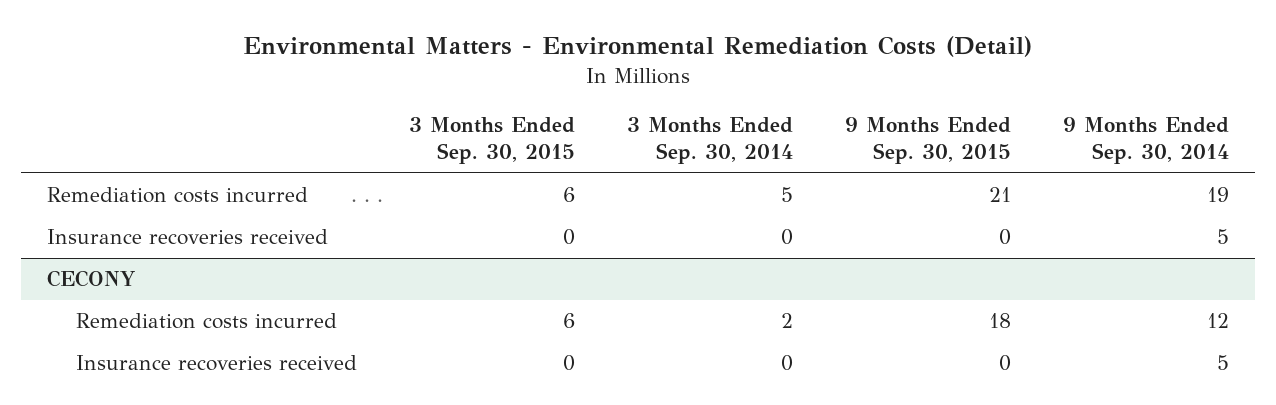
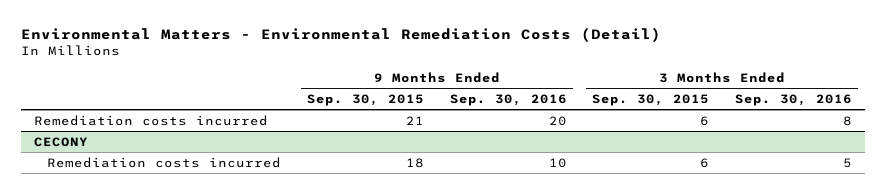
[626,117,793,165] 3 Months Ended Sep. 30, 2014 -> none
[1062,117,1229,165] 9 Months Ended Sep. 30, 2014 -> none
none -> [449,93,567,106] Sep. 30, 2016
none -> [735,93,853,106] Sep. 30, 2016
[47,229,329,246] Insurance recoveries received -> none
[75,355,357,372] Insurance recoveries received -> none

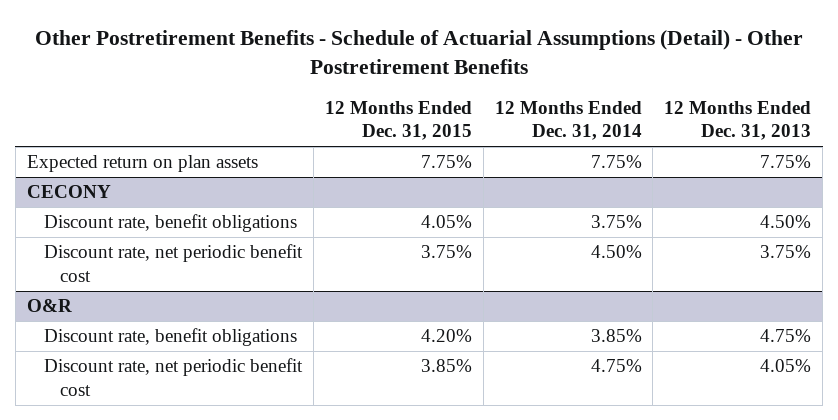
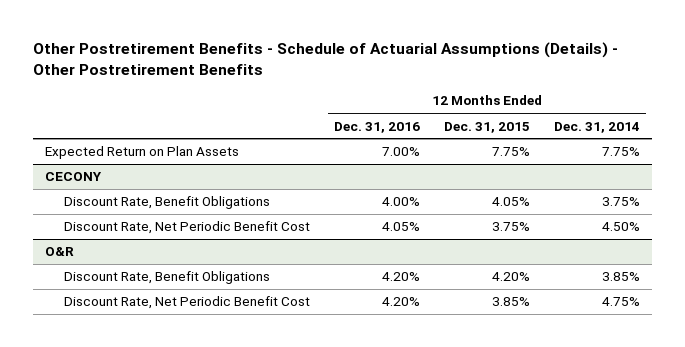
[35,29,804,74] Other Postretirement Benefits - Schedule of Actuarial Assumptions (Detail) - Other Postretirement Benefits -> [33,41,619,75] Other Postretirement Benefits - Schedule of Actuarial Assumptions (Details) - Other Postretirement Benefits
[664,100,812,141] 12 Months Ended Dec. 31, 2013 -> none
none -> [334,121,421,133] Dec. 31, 2016
[26,155,258,173] Expected return on plan assets -> [45,146,240,160] Expected Return on Plan Assets
[43,214,297,233] Discount rate, benefit obligations -> [64,196,271,210] Discount Rate, Benefit Obligations
[43,244,303,282] Discount rate, net periodic benefit cost -> [64,221,311,235] Discount Rate, Net Periodic Benefit Cost
[43,328,297,347] Discount rate, benefit obligations -> [64,271,271,285] Discount Rate, Benefit Obligations
[43,358,303,396] Discount rate, net periodic benefit cost -> [64,296,311,310] Discount Rate, Net Periodic Benefit Cost

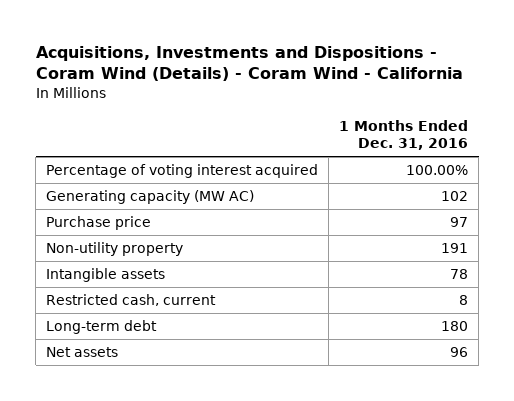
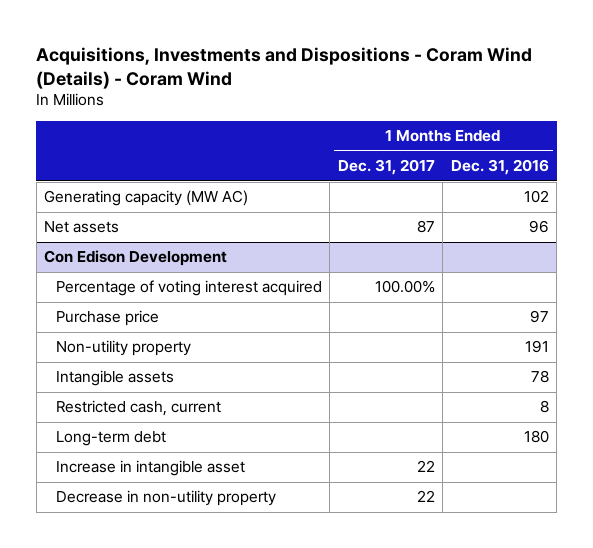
[35,45,463,82] Acquisitions, Investments and Dispositions - Coram Wind (Details) - Coram Wind - California -> [36,46,533,89] Acquisitions, Investments and Dispositions - Coram Wind (Details) - Coram Wind
none -> [337,159,435,176] Dec. 31, 2017
[46,164,319,179] Percentage of voting interest acquired -> none
[46,347,119,358] Net assets -> [44,221,120,234] Net assets
none -> [44,250,228,267] Con Edison Development
none -> [55,280,322,297] Percentage of voting interest acquired
none -> [55,460,245,477] Increase in intangible asset
none -> [55,490,276,507] Decrease in non-utility property

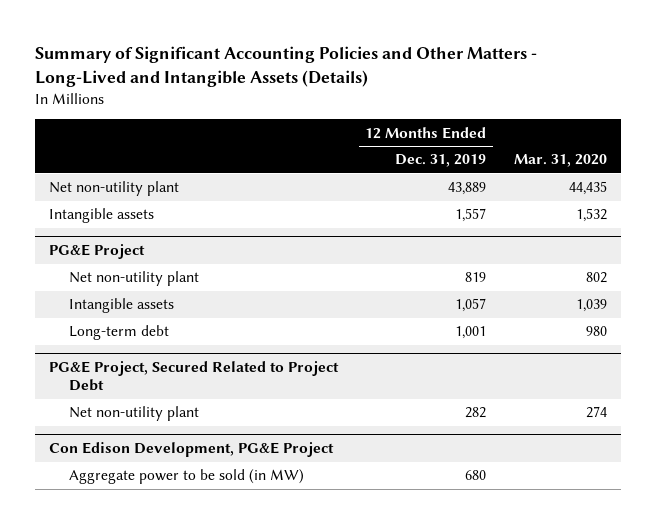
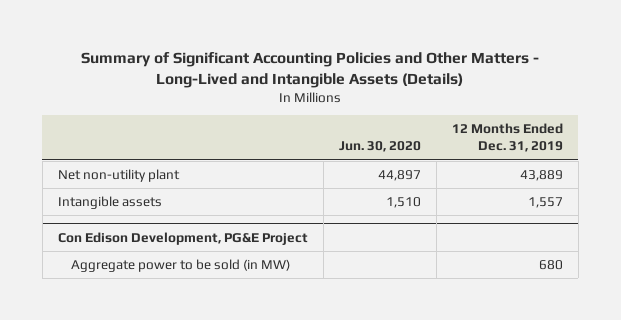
[513,154,607,168] Mar. 31, 2020 -> none
none -> [338,141,421,153] Jun. 30, 2020
[48,244,145,260] PG&E Project -> none
[68,271,199,287] Net non-utility plant -> none
[68,298,174,314] Intangible assets -> none
[68,325,169,341] Long-term debt -> none
[48,361,339,392] PG&E Project, Secured Related to Project Debt -> none
[68,406,199,422] Net non-utility plant -> none

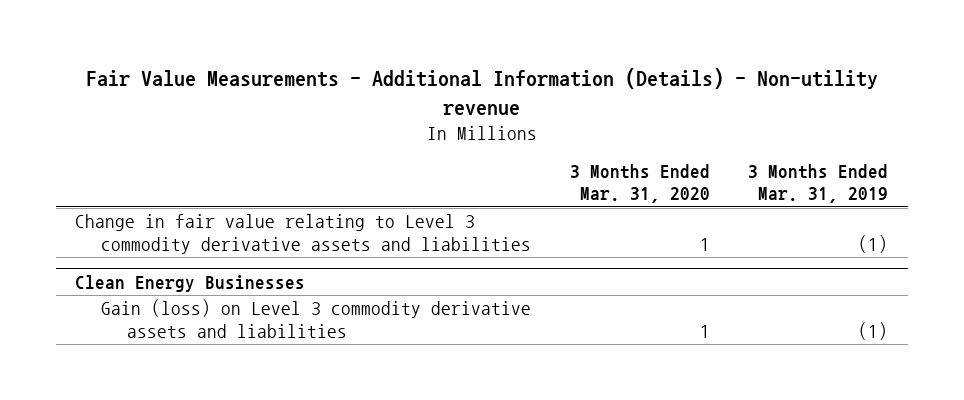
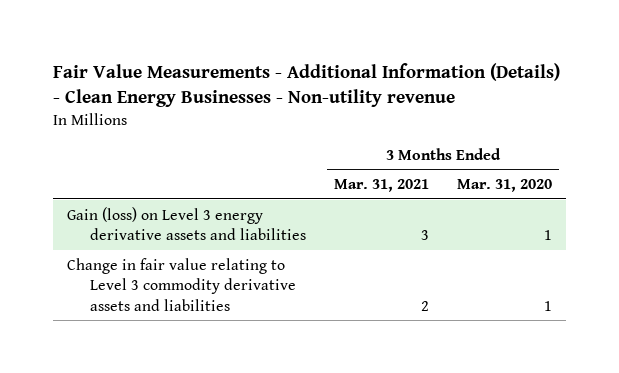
[85,67,878,115] Fair Value Measurements - Additional Information (Details) - Non-utility revenue -> [53,62,561,107] Fair Value Measurements - Additional Information (Details) - Clean Energy Businesses - Non-utility revenue
[748,164,889,204] 3 Months Ended Mar. 31, 2019 -> none
none -> [334,179,430,193] Mar. 31, 2021
none -> [67,206,307,241] Gain (loss) on Level 3 energy derivative assets and liabilities
[75,274,306,292] Clean Energy Businesses -> none
[100,299,531,338] Gain (loss) on Level 3 commodity derivative assets and liabilities -> none

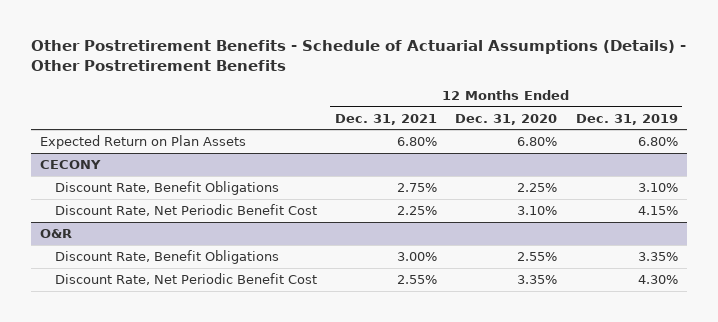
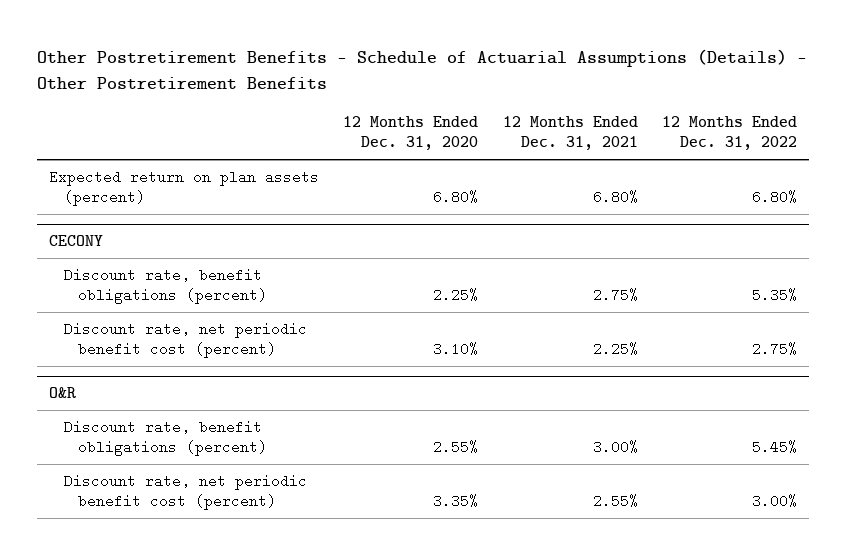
[575,113,678,125] Dec. 31, 2019 -> none
none -> [662,116,798,151] 12 Months Ended Dec. 31, 2022
[40,135,247,150] Expected Return on Plan Assets -> [49,169,320,207] Expected return on plan assets (percent)
[54,181,279,196] Discount Rate, Benefit Obligations -> [63,267,268,305] Discount rate, benefit obligations (percent)
[54,204,317,217] Discount Rate, Net Periodic Benefit Cost -> [63,321,307,359] Discount rate, net periodic benefit cost (percent)
[54,250,279,265] Discount Rate, Benefit Obligations -> [63,419,268,457] Discount rate, benefit obligations (percent)
[54,273,317,286] Discount Rate, Net Periodic Benefit Cost -> [63,473,307,511] Discount rate, net periodic benefit cost (percent)

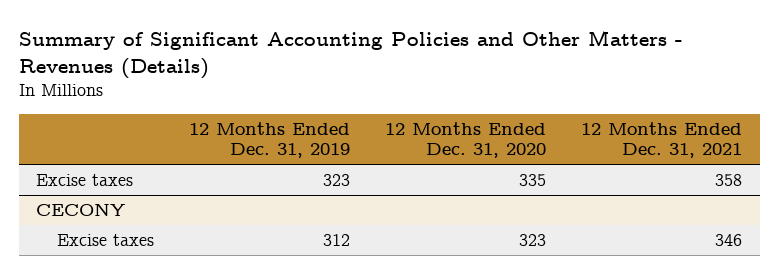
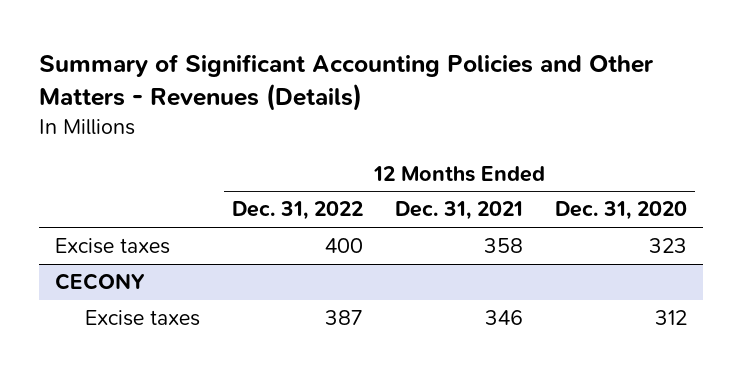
[189,121,351,159] 12 Months Ended Dec. 31, 2019 -> none
none -> [231,201,363,221] Dec. 31, 2022
[519,173,547,186] 335 -> [649,238,688,254] 323
[519,233,547,246] 323 -> [655,310,688,326] 312

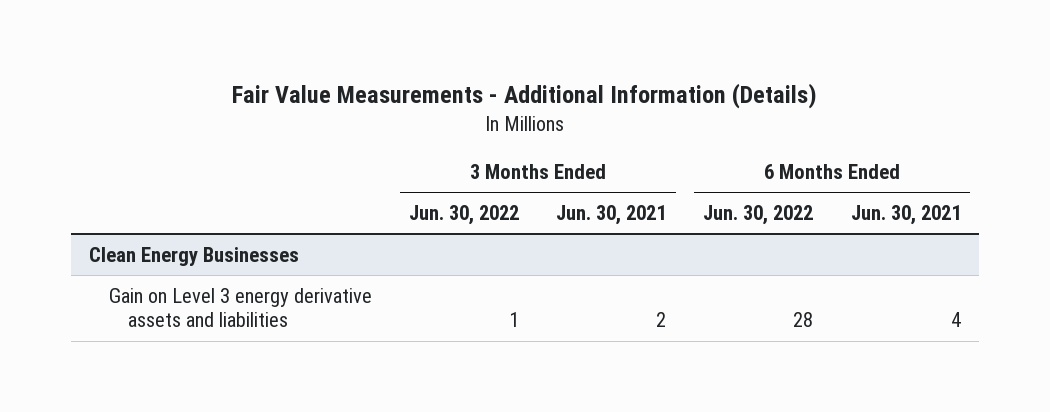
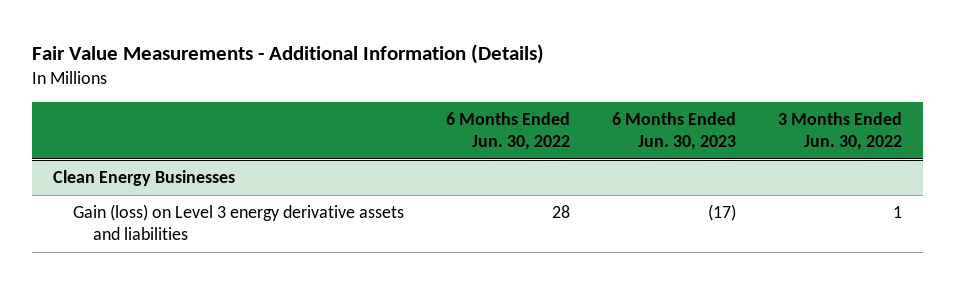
[556,205,667,226] Jun. 30, 2021 -> none
[850,205,961,226] Jun. 30, 2021 -> none
none -> [611,112,736,150] 6 Months Ended Jun. 30, 2023
[108,287,372,328] Gain on Level 3 energy derivative assets and liabilities -> [73,204,405,241] Gain (loss) on Level 3 energy derivative assets and liabilities

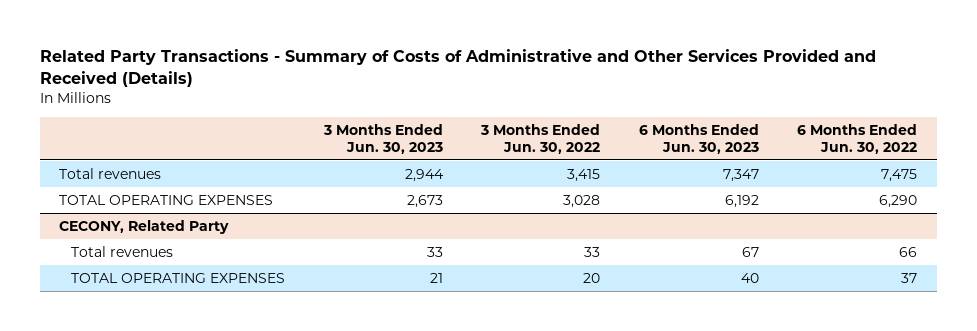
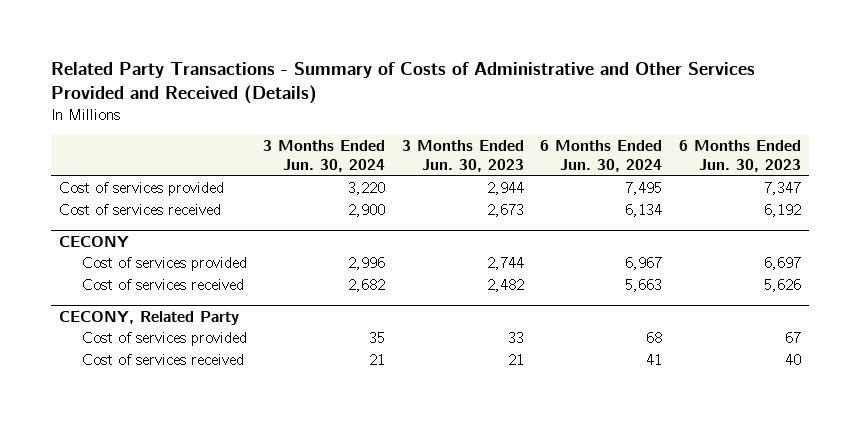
[480,123,601,154] 3 Months Ended Jun. 30, 2022 -> none
[797,123,918,154] 6 Months Ended Jun. 30, 2022 -> none
none -> [263,140,386,172] 3 Months Ended Jun. 30, 2024
none -> [540,140,663,172] 6 Months Ended Jun. 30, 2024
[59,168,162,180] Total revenues -> [58,182,224,197] Cost of services provided
[59,195,274,206] TOTAL OPERATING EXPENSES -> [58,204,221,216] Cost of services received
none -> [58,235,129,247] CECONY
none -> [81,257,247,272] Cost of services provided
none -> [81,279,244,291] Cost of services received
[71,246,174,258] Total revenues -> [81,332,247,347] Cost of services provided
[71,273,286,284] TOTAL OPERATING EXPENSES -> [81,354,244,366] Cost of services received

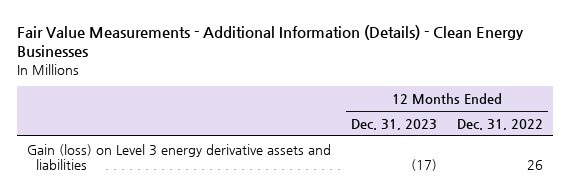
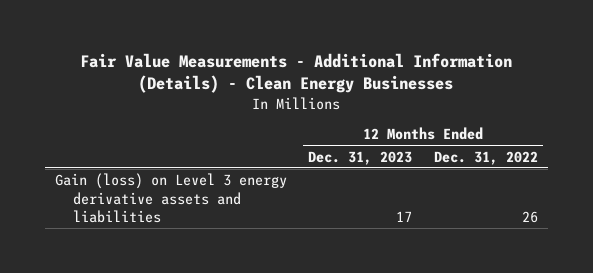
[411,159,438,172] (17) -> [396,211,413,223] 17

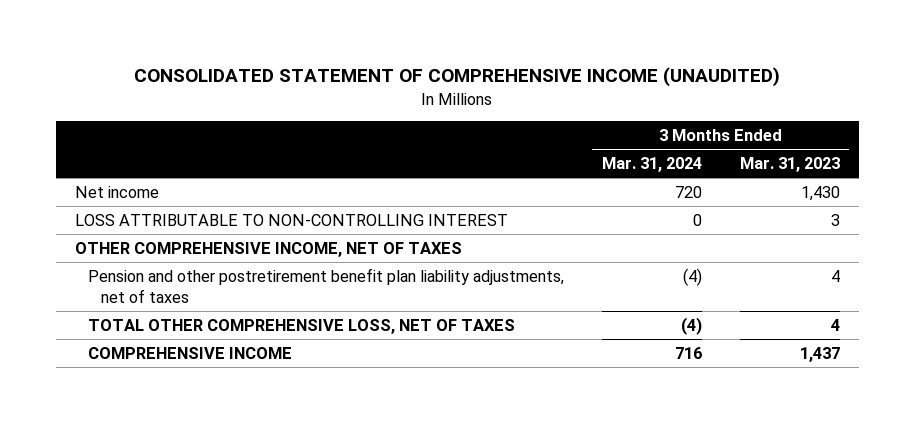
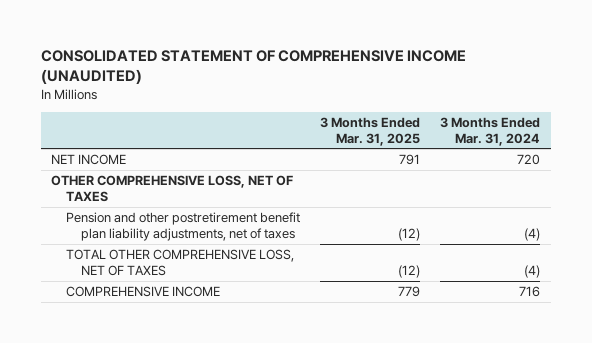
[739,157,840,173] Mar. 31, 2023 -> none
none -> [320,116,421,146] 3 Months Ended Mar. 31, 2025
[75,213,509,226] LOSS ATTRIBUTABLE TO NON-CONTROLLING INTEREST -> none
[75,185,160,198] Net income -> [51,154,127,166] NET INCOME
[75,241,463,257] OTHER COMPREHENSIVE INCOME, NET OF TAXES -> [51,175,294,202] OTHER COMPREHENSIVE LOSS, NET OF TAXES

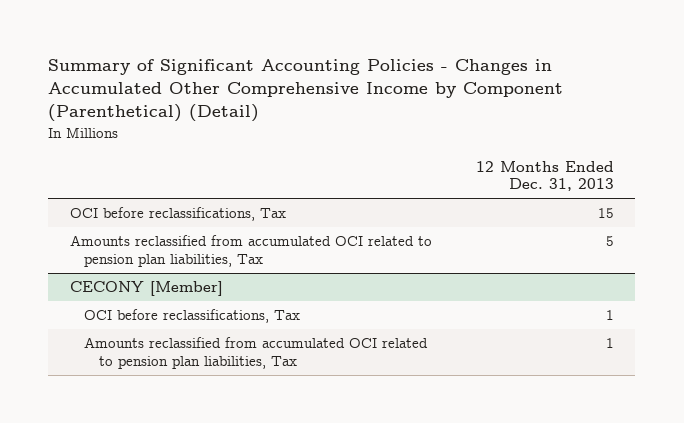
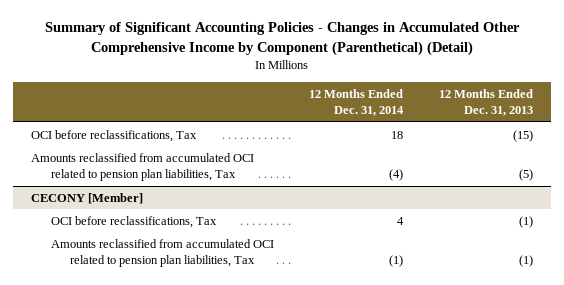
none -> [309,88,405,116] 12 Months Ended Dec. 31, 2014
[597,208,614,219] 15 -> [513,129,534,142] (15)
[605,236,614,247] 5 -> [519,168,534,181] (5)
[605,310,614,321] 1 -> [519,215,534,228] (1)
[605,338,614,349] 1 -> [519,254,534,267] (1)

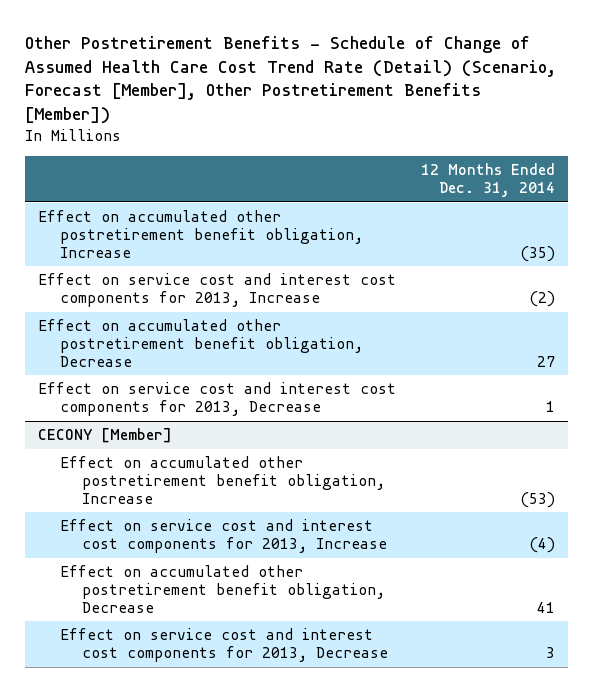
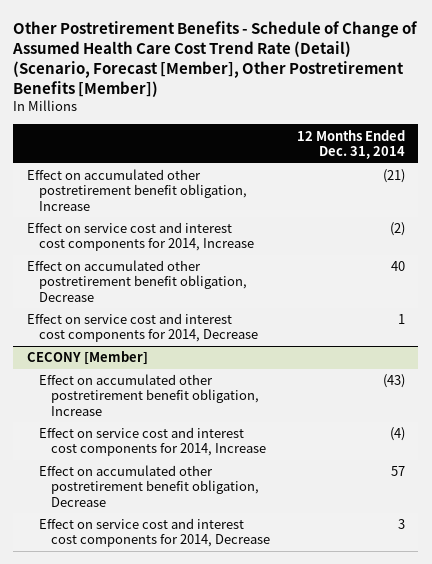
[520,245,556,262] (35) -> [382,169,405,184] (21)
[37,273,396,307] Effect on service cost and interest cost components for 2013, Increase -> [27,222,254,252] Effect on service cost and interest cost components for 2014, Increase
[537,355,556,367] 27 -> [390,261,405,272] 40
[37,382,396,416] Effect on service cost and interest cost components for 2013, Decrease -> [27,313,258,343] Effect on service cost and interest cost components for 2014, Decrease
[520,491,556,508] (53) -> [382,374,405,389] (43)
[60,519,388,553] Effect on service cost and interest cost components for 2013, Increase -> [38,427,266,457] Effect on service cost and interest cost components for 2014, Increase
[537,601,556,613] 41 -> [390,466,405,477] 57
[60,628,389,662] Effect on service cost and interest cost components for 2013, Decrease -> [38,518,270,548] Effect on service cost and interest cost components for 2014, Decrease

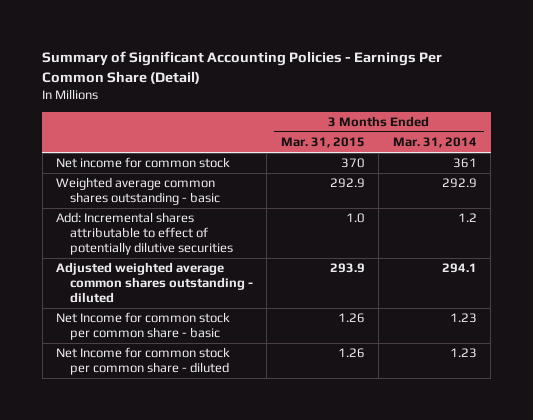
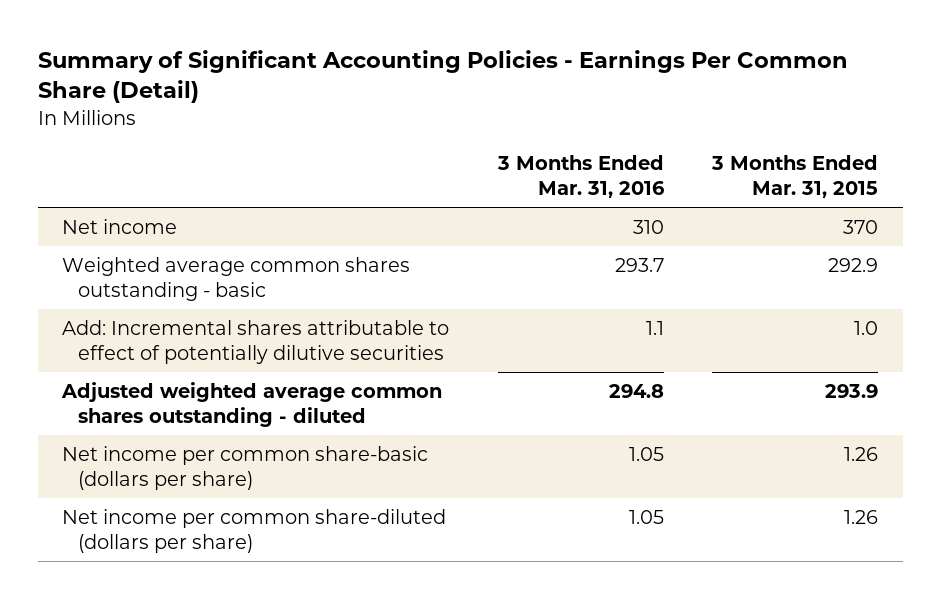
[392,137,477,149] Mar. 31, 2014 -> none
none -> [496,155,665,198] 3 Months Ended Mar. 31, 2016
[56,157,231,169] Net income for common stock -> none
none -> [62,219,178,235] Net income
[56,312,231,340] Net Income for common stock per common share - basic -> [62,446,429,490] Net income per common share-basic (dollars per share)
[56,347,231,375] Net Income for common stock per common share - diluted -> [62,509,447,553] Net income per common share-diluted (dollars per share)

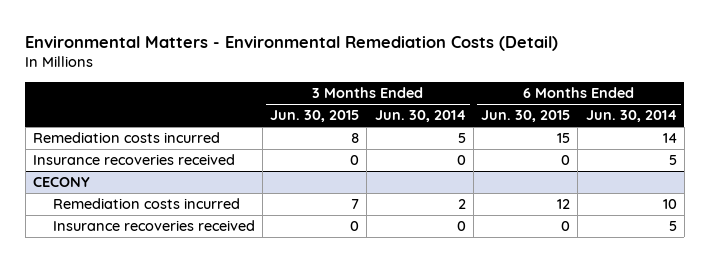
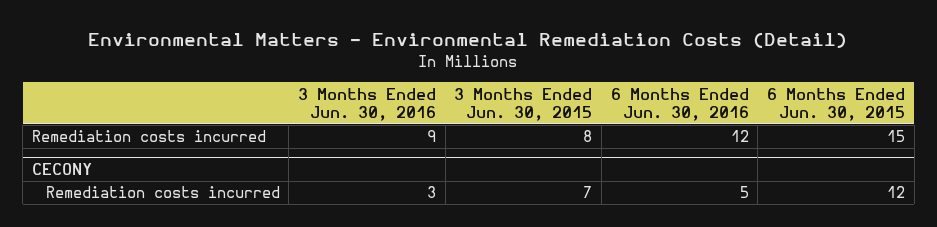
[374,110,466,123] Jun. 30, 2014 -> none
[585,110,677,123] Jun. 30, 2014 -> none
none -> [298,87,437,122] 3 Months Ended Jun. 30, 2016
none -> [610,87,749,122] 6 Months Ended Jun. 30, 2016
[33,154,236,166] Insurance recoveries received -> none
[52,220,255,232] Insurance recoveries received -> none

